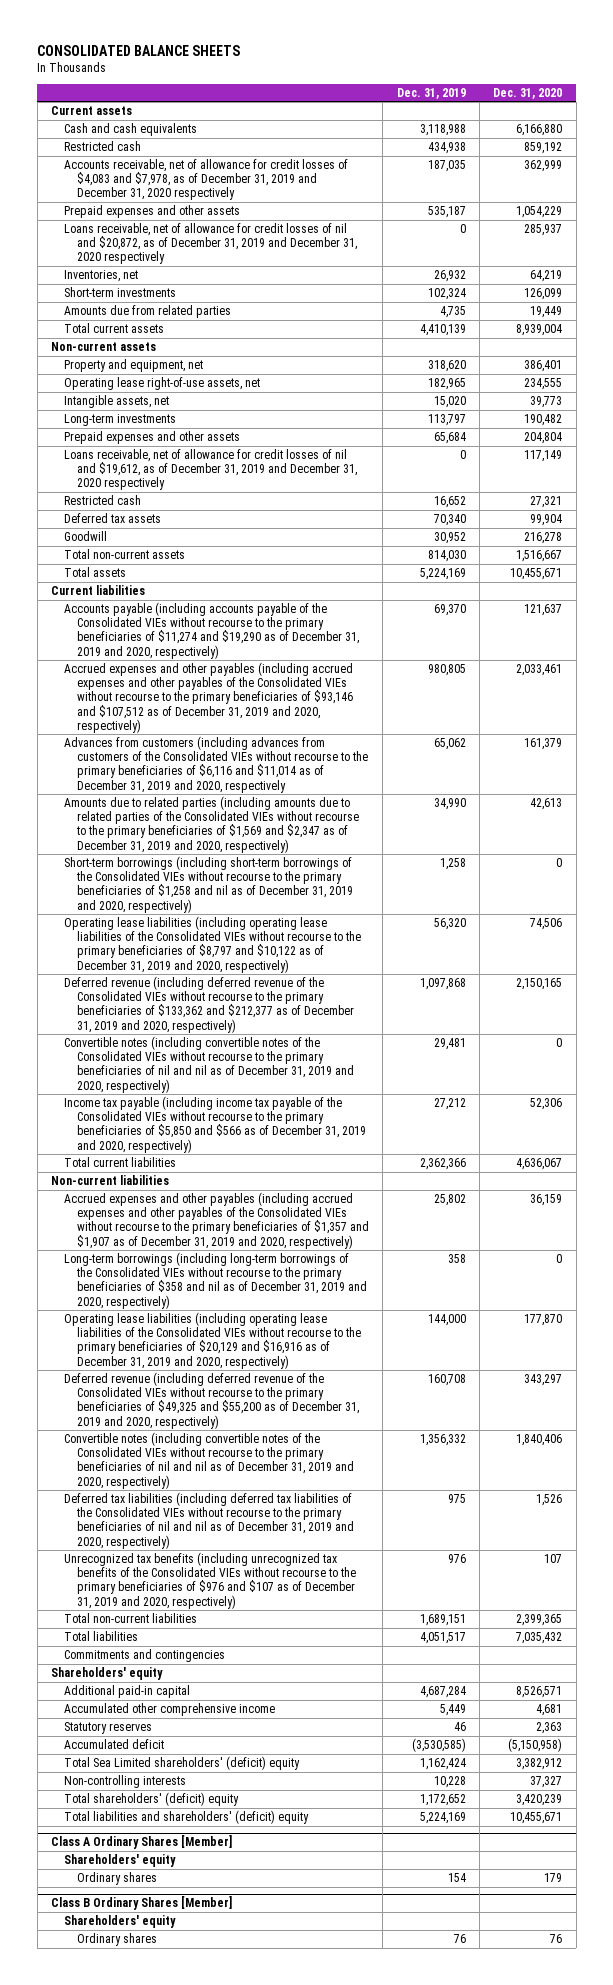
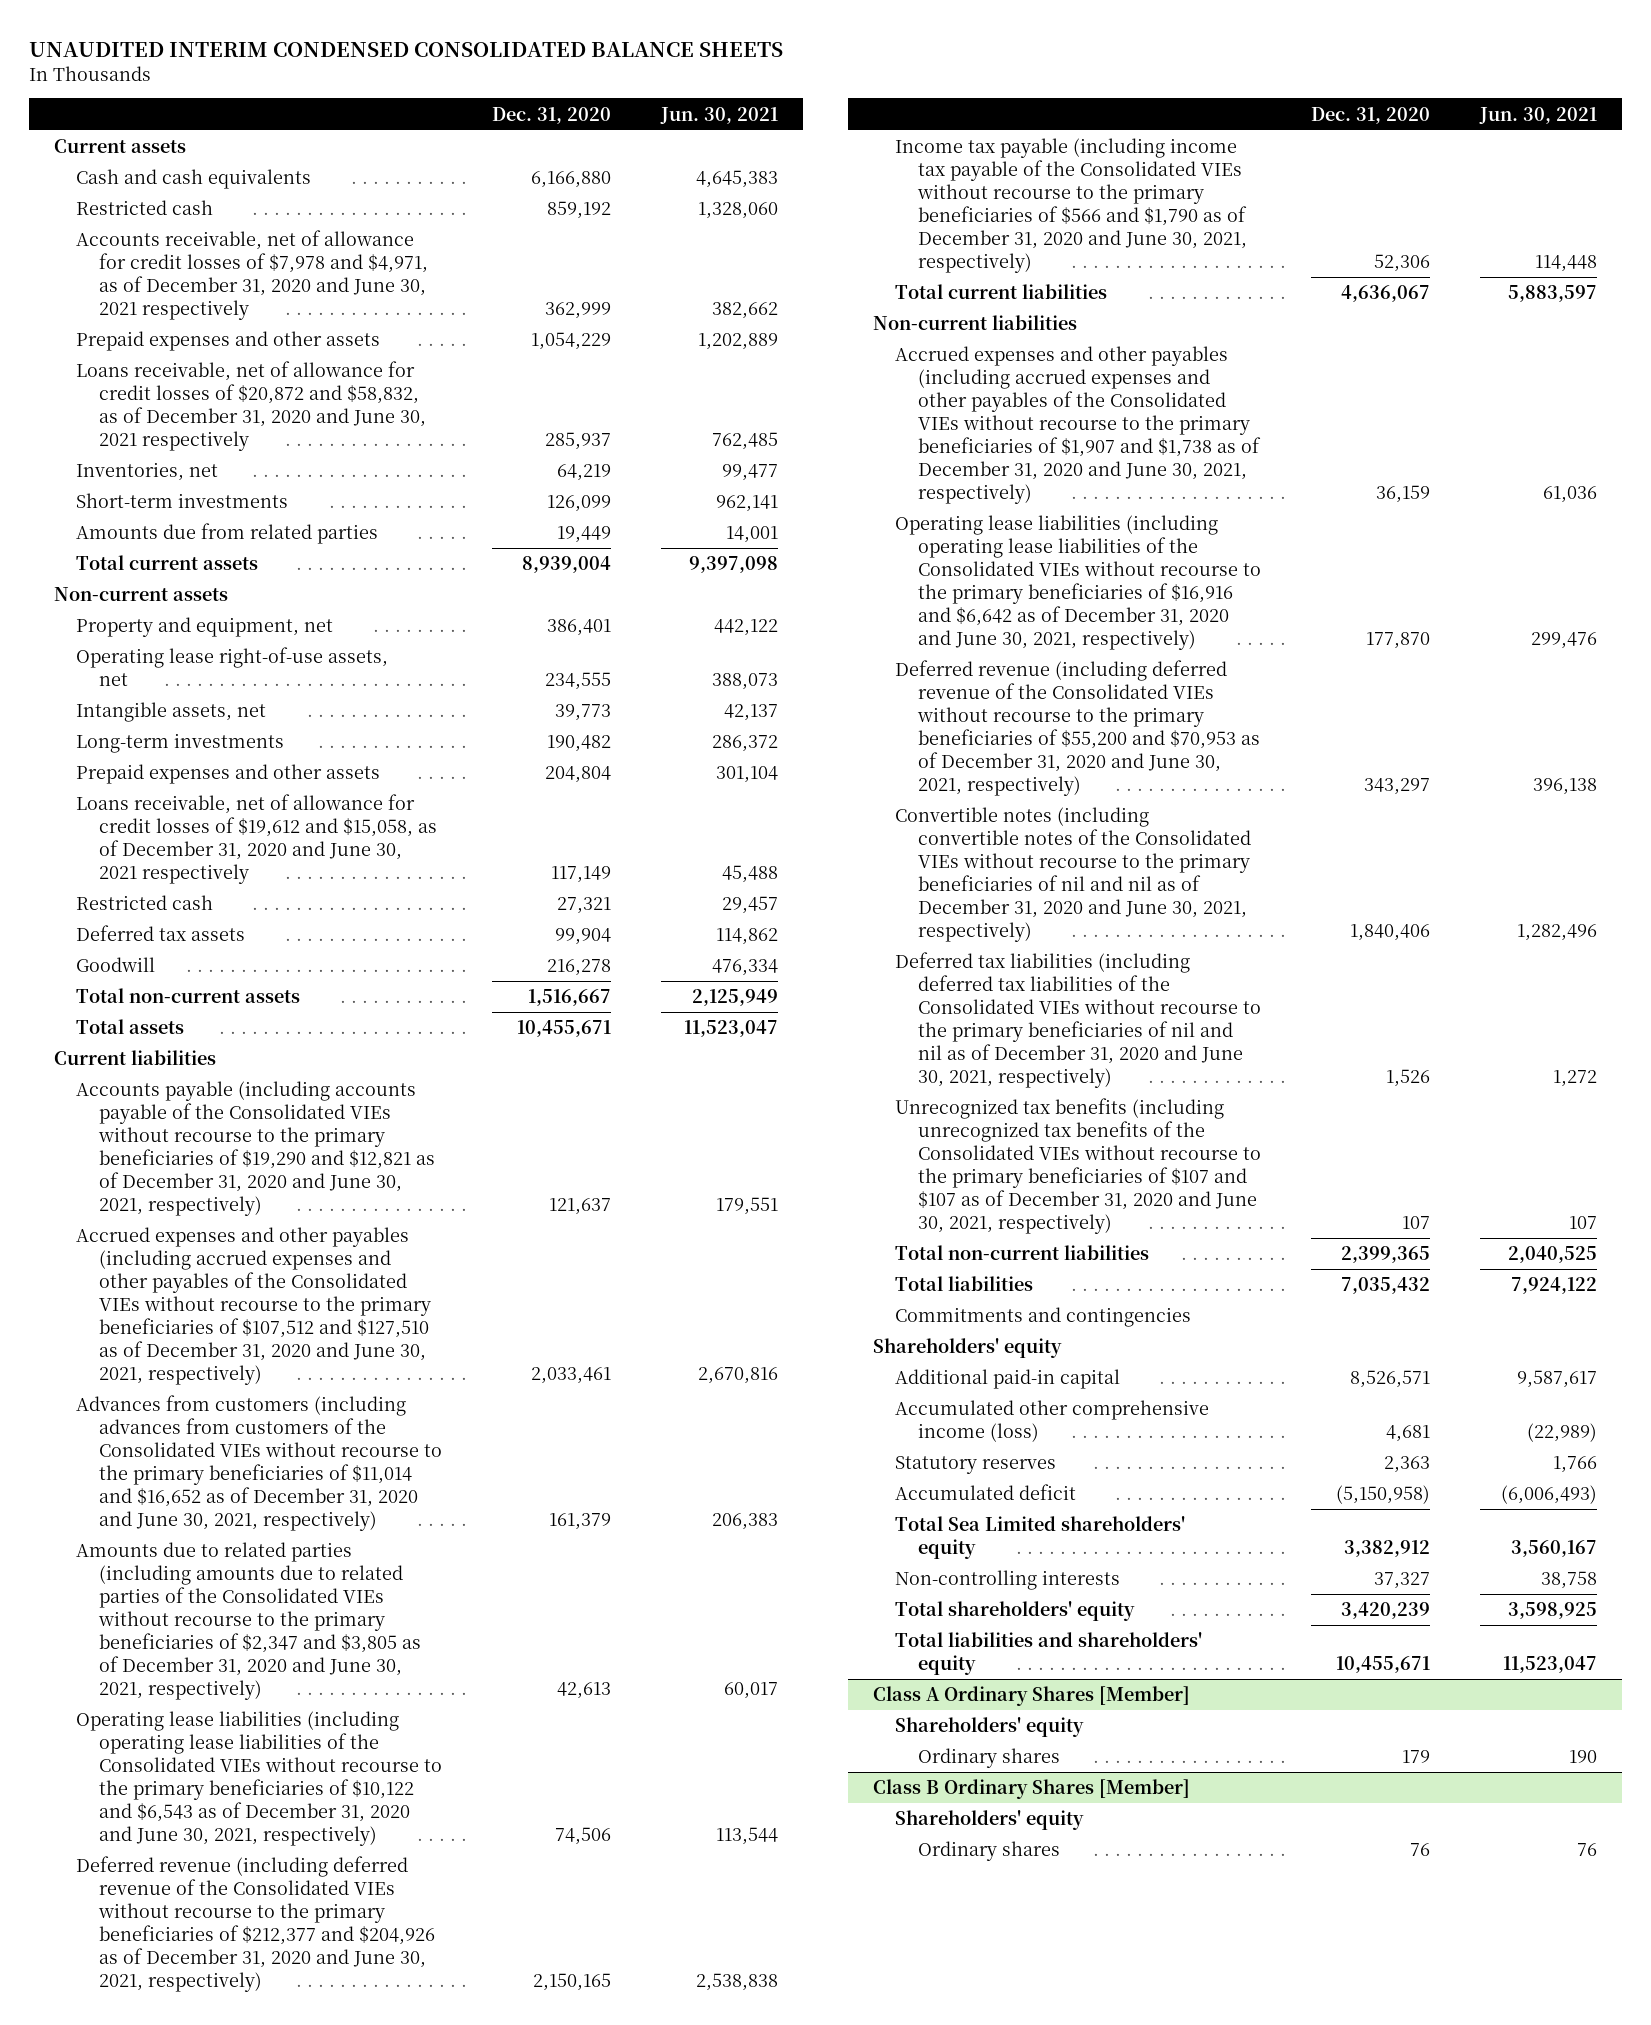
[37,44,241,56] CONSOLIDATED BALANCE SHEETS -> [28,41,783,57] UNAUDITED INTERIM CONDENSED CONSOLIDATED BALANCE SHEETS
[396,87,466,99] Dec. 31, 2019 -> none
none -> [660,106,779,124] Jun. 30, 2021
[63,159,348,201] Accounts receivable, net of allowance for credit losses of $4,083 and $7,978, as of December 31, 2019 and December 31, 2020 respectively -> [76,230,428,320] Accounts receivable, net of allowance for credit losses of $7,978 and $4,971, as of December 31, 2020 and June 30, 2021 respectively
[63,223,357,265] Loans receivable, net of allowance for credit losses of nil and $20,872, as of December 31, 2019 and December 31, 2020 respectively -> [76,361,426,451] Loans receivable, net of allowance for credit losses of $20,872 and $58,832, as of December 31, 2020 and June 30, 2021 respectively
[63,449,357,491] Loans receivable, net of allowance for credit losses of nil and $19,612, as of December 31, 2019 and December 31, 2020 respectively -> [76,794,437,884] Loans receivable, net of allowance for credit losses of $19,612 and $15,058, as of December 31, 2020 and June 30, 2021 respectively
[63,856,353,913] Short-term borrowings (including short-term borrowings of the Consolidated VIEs without recourse to the primary beneficiaries of $1,258 and nil as of December 31, 2019 and 2020, respectively) -> none
[63,1036,354,1093] Convertible notes (including convertible notes of the Consolidated VIEs without recourse to the primary beneficiaries of nil and nil as of December 31, 2019 and 2020, respectively) -> none
[63,602,359,659] Accounts payable (including accounts payable of the Consolidated VIEs without recourse to the primary beneficiaries of $11,274 and $19,290 as of December 31, 2019 and 2020, respectively) -> [76,1081,435,1216] Accounts payable (including accounts payable of the Consolidated VIEs without recourse to the primary beneficiaries of $19,290 and $12,821 as of December 31, 2020 and June 30, 2021, respectively)
[63,662,353,733] Accrued expenses and other payables (including accrued expenses and other payables of the Consolidated VIEs without recourse to the primary beneficiaries of $93,146 and $107,512 as of December 31, 2019 and 2020, respectively) -> [76,1227,431,1385] Accrued expenses and other payables (including accrued expenses and other payables of the Consolidated VIEs without recourse to the primary beneficiaries of $107,512 and $127,510 as of December 31, 2020 and June 30, 2021, respectively)
[63,736,368,793] Advances from customers (including advances from customers of the Consolidated VIEs without recourse to the primary beneficiaries of $6,116 and $11,014 as of December 31, 2019 and 2020, respectively -> [76,1395,442,1531] Advances from customers (including advances from customers of the Consolidated VIEs without recourse to the primary beneficiaries of $11,014 and $16,652 as of December 31, 2020 and June 30, 2021, respectively)
[63,796,359,853] Amounts due to related parties (including amounts due to related parties of the Consolidated VIEs without recourse to the primary beneficiaries of $1,569 and $2,347 as of December 31, 2019 and 2020, respectively) -> [76,1542,421,1700] Amounts due to related parties (including amounts due to related parties of the Consolidated VIEs without recourse to the primary beneficiaries of $2,347 and $3,805 as of December 31, 2020 and June 30, 2021, respectively)
[63,916,361,973] Operating lease liabilities (including operating lease liabilities of the Consolidated VIEs without recourse to the primary beneficiaries of $8,797 and $10,122 as of December 31, 2019 and 2020, respectively) -> [76,1711,442,1846] Operating lease liabilities (including operating lease liabilities of the Consolidated VIEs without recourse to the primary beneficiaries of $10,122 and $6,543 as of December 31, 2020 and June 30, 2021, respectively)
[63,976,354,1033] Deferred revenue (including deferred revenue of the Consolidated VIEs without recourse to the primary beneficiaries of $133,362 and $212,377 as of December 31, 2019 and 2020, respectively) -> [76,1856,435,1992] Deferred revenue (including deferred revenue of the Consolidated VIEs without recourse to the primary beneficiaries of $212,377 and $204,926 as of December 31, 2020 and June 30, 2021, respectively)
[63,1096,366,1153] Income tax payable (including income tax payable of the Consolidated VIEs without recourse to the primary beneficiaries of $5,850 and $566 as of December 31, 2019 and 2020, respectively) -> [895,138,1247,273] Income tax payable (including income tax payable of the Consolidated VIEs without recourse to the primary beneficiaries of $566 and $1,790 as of December 31, 2020 and June 30, 2021, respectively)
[63,1252,367,1309] Long-term borrowings (including long-term borrowings of the Consolidated VIEs without recourse to the primary beneficiaries of $358 and nil as of December 31, 2019 and 2020, respectively) -> none
[63,1192,369,1249] Accrued expenses and other payables (including accrued expenses and other payables of the Consolidated VIEs without recourse to the primary beneficiaries of $1,357 and $1,907 as of December 31, 2019 and 2020, respectively) -> [895,346,1261,504] Accrued expenses and other payables (including accrued expenses and other payables of the Consolidated VIEs without recourse to the primary beneficiaries of $1,907 and $1,738 as of December 31, 2020 and June 30, 2021, respectively)
[63,1312,361,1369] Operating lease liabilities (including operating lease liabilities of the Consolidated VIEs without recourse to the primary beneficiaries of $20,129 and $16,916 as of December 31, 2019 and 2020, respectively) -> [895,515,1261,650] Operating lease liabilities (including operating lease liabilities of the Consolidated VIEs without recourse to the primary beneficiaries of $16,916 and $6,642 as of December 31, 2020 and June 30, 2021, respectively)
[63,1372,359,1429] Deferred revenue (including deferred revenue of the Consolidated VIEs without recourse to the primary beneficiaries of $49,325 and $55,200 as of December 31, 2019 and 2020, respectively) -> [895,660,1260,796] Deferred revenue (including deferred revenue of the Consolidated VIEs without recourse to the primary beneficiaries of $55,200 and $70,953 as of December 31, 2020 and June 30, 2021, respectively)
[63,1432,354,1489] Convertible notes (including convertible notes of the Consolidated VIEs without recourse to the primary beneficiaries of nil and nil as of December 31, 2019 and 2020, respectively) -> [895,807,1251,942] Convertible notes (including convertible notes of the Consolidated VIEs without recourse to the primary beneficiaries of nil and nil as of December 31, 2020 and June 30, 2021, respectively)
[63,1492,354,1549] Deferred tax liabilities (including deferred tax liabilities of the Consolidated VIEs without recourse to the primary beneficiaries of nil and nil as of December 31, 2019 and 2020, respectively) -> [895,952,1261,1088] Deferred tax liabilities (including deferred tax liabilities of the Consolidated VIEs without recourse to the primary beneficiaries of nil and nil as of December 31, 2020 and June 30, 2021, respectively)
[63,1552,356,1609] Unrecognized tax benefits (including unrecognized tax benefits of the Consolidated VIEs without recourse to the primary beneficiaries of $976 and $107 as of December 31, 2019 and 2020, respectively) -> [895,1098,1261,1234] Unrecognized tax benefits (including unrecognized tax benefits of the Consolidated VIEs without recourse to the primary beneficiaries of $107 and $107 as of December 31, 2020 and June 30, 2021, respectively)
[63,1703,275,1717] Accumulated other comprehensive income -> [895,1400,1210,1443] Accumulated other comprehensive income (loss)
[63,1756,300,1771] Total Sea Limited shareholders' (deficit) equity -> [895,1516,1186,1560] Total Sea Limited shareholders' equity
[63,1792,239,1807] Total shareholders' (deficit) equity -> [895,1601,1136,1622] Total shareholders' equity
[63,1810,309,1825] Total liabilities and shareholders' (deficit) equity -> [895,1632,1203,1676] Total liabilities and shareholders' equity

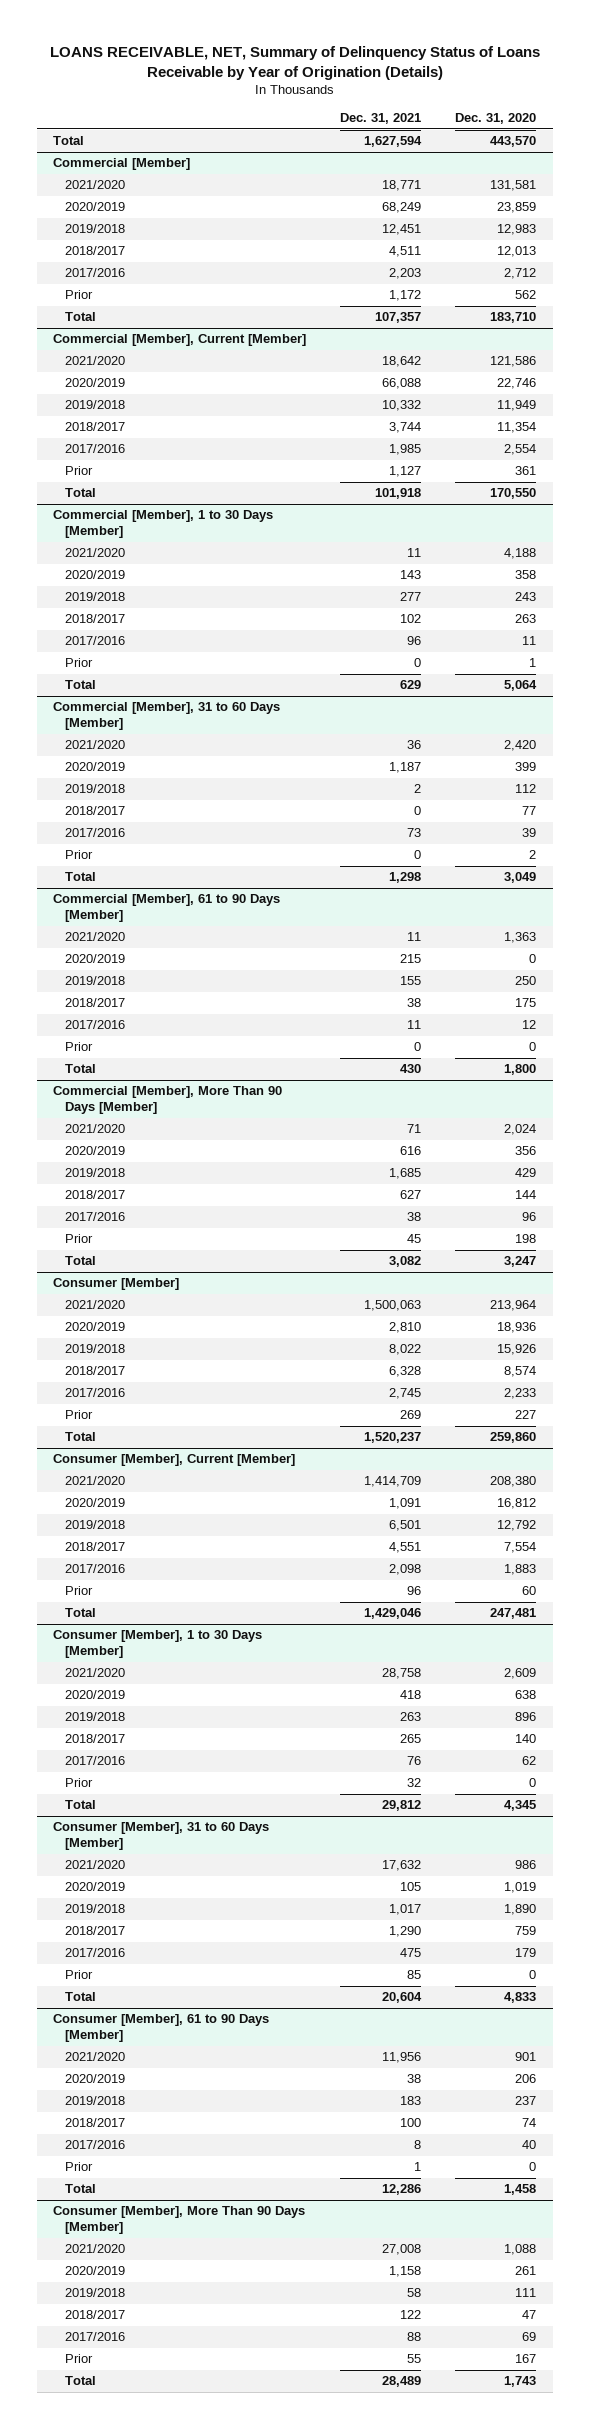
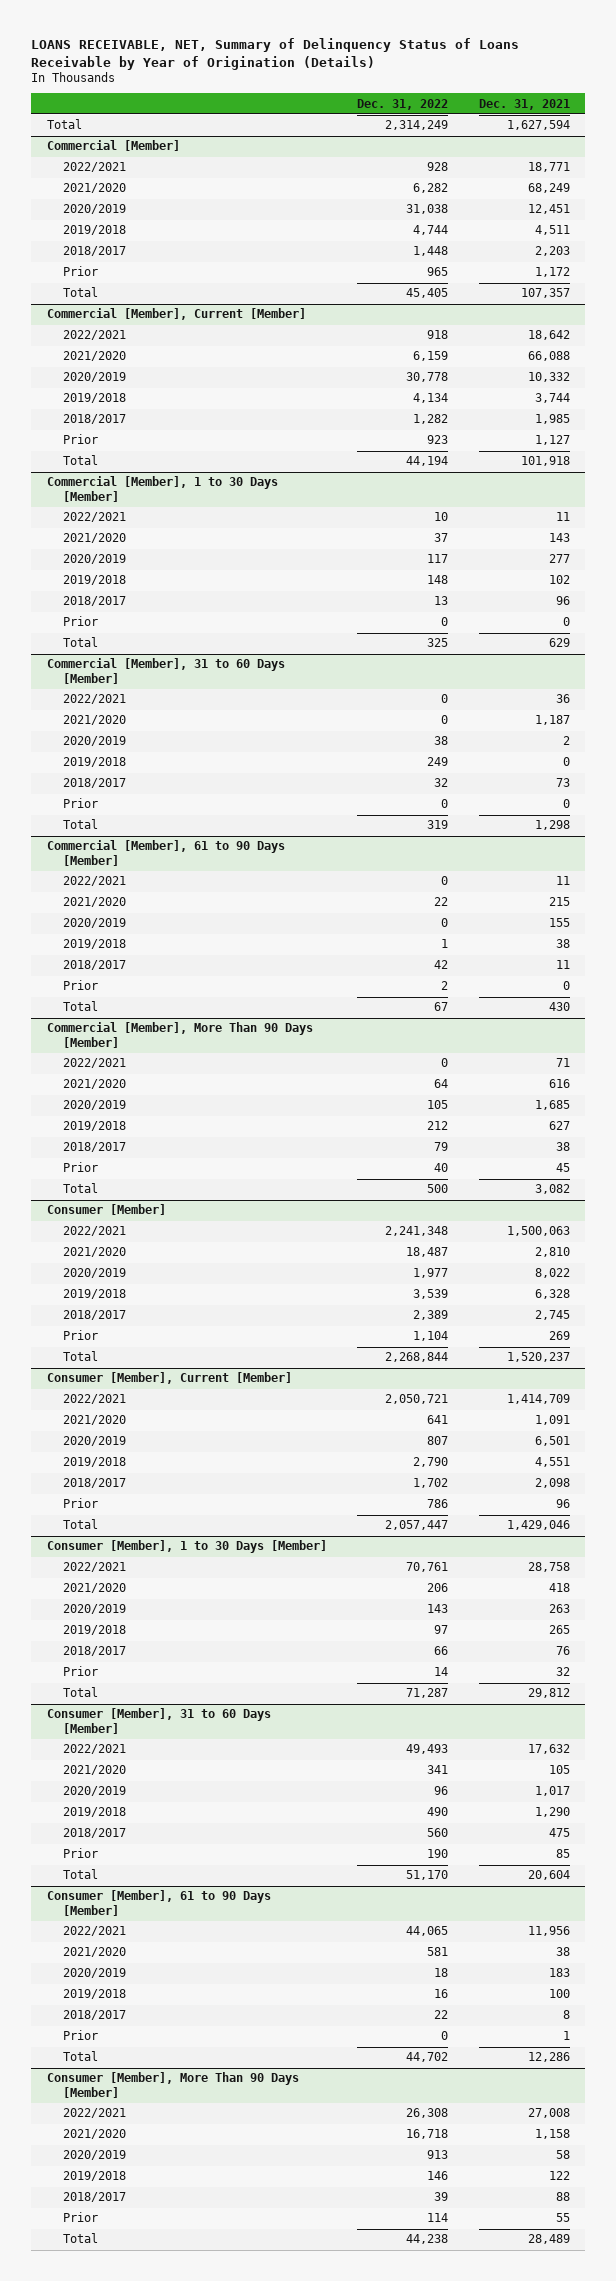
[454,113,536,125] Dec. 31, 2020 -> none
none -> [357,98,449,110] Dec. 31, 2022
[64,268,125,278] 2017/2016 -> none
none -> [62,162,126,173] 2022/2021
[382,180,422,192] 18,771 -> [527,183,570,194] 68,249
[382,202,422,214] 68,249 -> [527,204,570,215] 12,451
[382,224,422,236] 12,451 -> [534,225,570,236] 4,511
[389,246,422,258] 4,511 -> [534,246,570,257] 2,203
[64,444,125,454] 2017/2016 -> none
none -> [62,330,126,341] 2022/2021
[382,356,422,368] 18,642 -> [527,351,570,362] 66,088
[382,378,422,390] 66,088 -> [527,372,570,383] 10,332
[382,400,422,412] 10,332 -> [534,393,570,404] 3,744
[389,422,422,434] 3,744 -> [534,414,570,425] 1,985
[64,636,125,646] 2017/2016 -> none
none -> [62,512,126,523] 2022/2021
[407,548,422,558] 11 -> [548,533,570,543] 143
[400,570,422,580] 143 -> [548,554,570,564] 277
[400,592,422,602] 277 -> [548,575,570,585] 102
[400,614,422,624] 102 -> [555,596,570,606] 96
[64,828,125,838] 2017/2016 -> none
none -> [62,694,126,705] 2022/2021
[407,740,422,750] 36 -> [534,715,570,726] 1,187
[389,762,422,774] 1,187 -> [562,736,570,746] 2
[414,784,422,794] 2 -> [562,757,570,767] 0
[414,806,422,816] 0 -> [555,778,570,788] 73
[64,1020,125,1030] 2017/2016 -> none
none -> [62,876,126,887] 2022/2021
[407,932,422,942] 11 -> [548,897,570,907] 215
[400,954,422,964] 215 -> [548,918,570,928] 155
[400,976,422,986] 155 -> [555,939,570,949] 38
[407,998,422,1008] 38 -> [555,960,570,970] 11
[64,1212,125,1222] 2017/2016 -> none
none -> [62,1058,126,1069] 2022/2021
[407,1124,422,1134] 71 -> [548,1079,570,1089] 616
[400,1146,422,1156] 616 -> [534,1100,570,1111] 1,685
[389,1168,422,1180] 1,685 -> [548,1121,570,1131] 627
[400,1190,422,1200] 627 -> [555,1142,570,1152] 38
[64,1388,125,1398] 2017/2016 -> none
none -> [62,1226,126,1237] 2022/2021
[364,1300,422,1312] 1,500,063 -> [534,1247,570,1258] 2,810
[389,1322,422,1334] 2,810 -> [534,1268,570,1279] 8,022
[389,1344,422,1356] 8,022 -> [534,1289,570,1300] 6,328
[389,1366,422,1378] 6,328 -> [534,1310,570,1321] 2,745
[64,1564,125,1574] 2017/2016 -> none
none -> [62,1394,126,1405] 2022/2021
[364,1476,422,1488] 1,414,709 -> [534,1415,570,1426] 1,091
[389,1498,422,1510] 1,091 -> [534,1436,570,1447] 6,501
[389,1520,422,1532] 6,501 -> [534,1457,570,1468] 4,551
[389,1542,422,1554] 4,551 -> [534,1478,570,1489] 2,098
[64,1756,125,1766] 2017/2016 -> none
none -> [62,1562,126,1573] 2022/2021
[382,1668,422,1680] 28,758 -> [548,1583,570,1593] 418
[400,1690,422,1700] 418 -> [548,1604,570,1614] 263
[400,1712,422,1722] 263 -> [548,1625,570,1635] 265
[400,1734,422,1744] 265 -> [555,1646,570,1656] 76
[64,1948,125,1958] 2017/2016 -> none
none -> [62,1744,126,1755] 2022/2021
[382,1860,422,1872] 17,632 -> [548,1765,570,1775] 105
[400,1882,422,1892] 105 -> [534,1786,570,1797] 1,017
[389,1904,422,1916] 1,017 -> [534,1807,570,1818] 1,290
[389,1926,422,1938] 1,290 -> [548,1828,570,1838] 475
[64,2140,125,2150] 2017/2016 -> none
none -> [62,1926,126,1937] 2022/2021
[382,2052,422,2064] 11,956 -> [555,1947,570,1957] 38
[407,2074,422,2084] 38 -> [548,1968,570,1978] 183
[400,2096,422,2106] 183 -> [548,1989,570,1999] 100
[400,2118,422,2128] 100 -> [562,2010,570,2020] 8
[64,2332,125,2342] 2017/2016 -> none
none -> [62,2108,126,2119] 2022/2021
[382,2244,422,2256] 27,008 -> [534,2129,570,2140] 1,158
[389,2266,422,2278] 1,158 -> [555,2150,570,2160] 58
[407,2288,422,2298] 58 -> [548,2171,570,2181] 122
[400,2310,422,2320] 122 -> [555,2192,570,2202] 88

